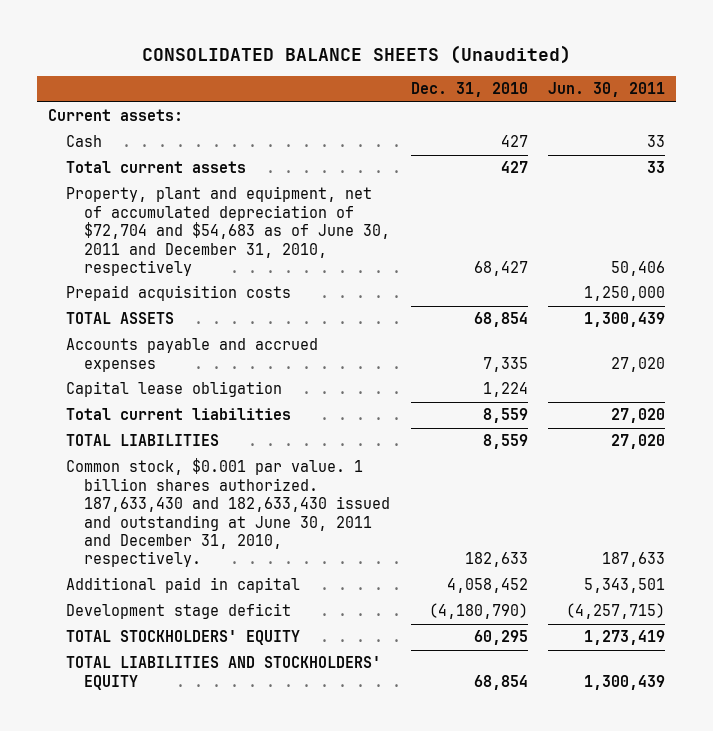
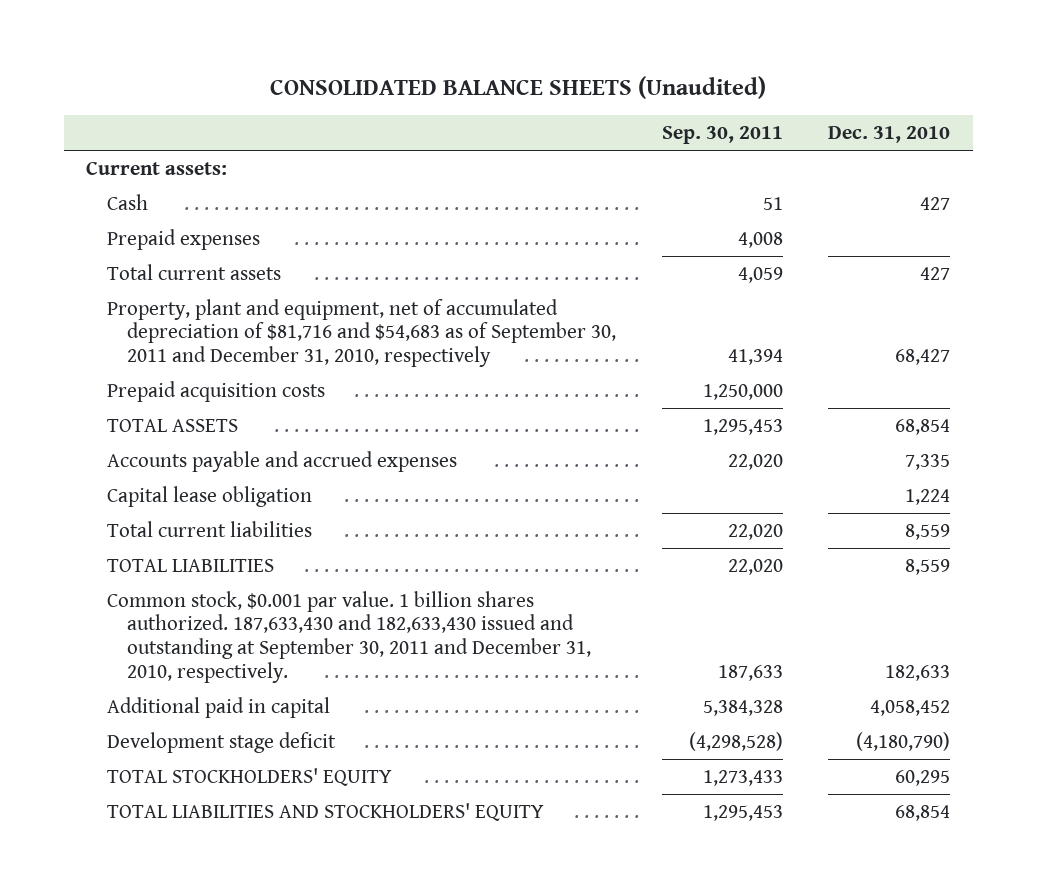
[548,82,666,98] Jun. 30, 2011 -> none
none -> [661,126,783,145] Sep. 30, 2011
none -> [106,228,260,250] Prepaid expenses
[66,186,391,277] Property, plant and equipment, net of accumulated depreciation of $72,704 and $54,683 as of June 30, 2011 and December 31, 2010, respectively -> [106,298,617,368] Property, plant and equipment, net of accumulated depreciation of $81,716 and $54,683 as of September 30, 2011 and December 31, 2010, respectively
[66,458,391,568] Common stock, $0.001 par value. 1 billion shares authorized. 187,633,430 and 182,633,430 issued and outstanding at June 30, 2011 and December 31, 2010, respectively. -> [106,590,592,683] Common stock, $0.001 par value. 1 billion shares authorized. 187,633,430 and 182,633,430 issued and outstanding at September 30, 2011 and December 31, 2010, respectively.

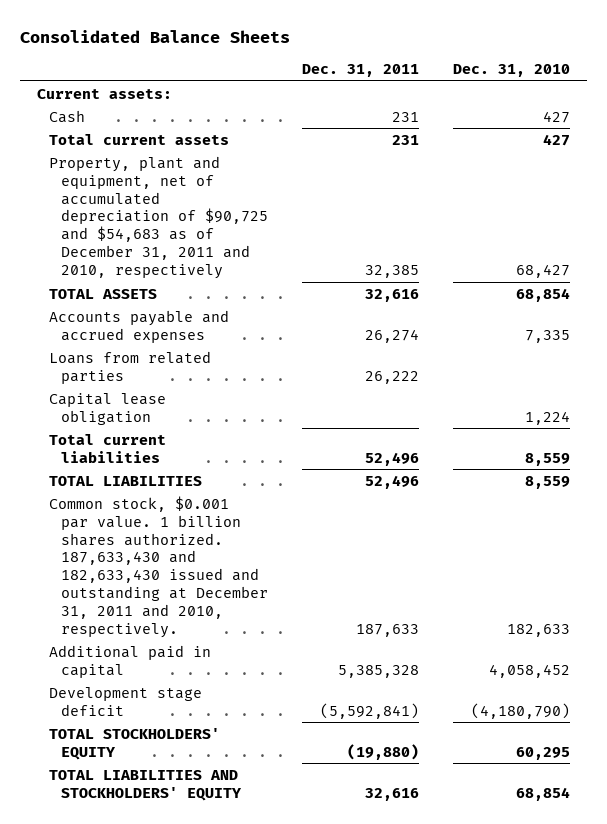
[270,76,767,100] CONSOLIDATED BALANCE SHEETS (Unaudited) -> [20,29,291,43] Consolidated Balance Sheets
[661,126,783,145] Sep. 30, 2011 -> none
none -> [302,64,420,78] Dec. 31, 2011
[106,228,260,250] Prepaid expenses -> none
[106,380,325,402] Prepaid acquisition costs -> none
[106,298,617,368] Property, plant and equipment, net of accumulated depreciation of $81,716 and $54,683 as of September 30, 2011 and December 31, 2010, respectively -> [49,155,269,279] Property, plant and equipment, net of accumulated depreciation of $90,725 and $54,683 as of December 31, 2011 and 2010, respectively
none -> [49,350,212,384] Loans from related parties
[106,590,592,683] Common stock, $0.001 par value. 1 billion shares authorized. 187,633,430 and 182,633,430 issued and outstanding at September 30, 2011 and December 31, 2010, respectively. -> [49,495,269,638] Common stock, $0.001 par value. 1 billion shares authorized. 187,633,430 and 182,633,430 issued and outstanding at December 31, 2011 and 2010, respectively.

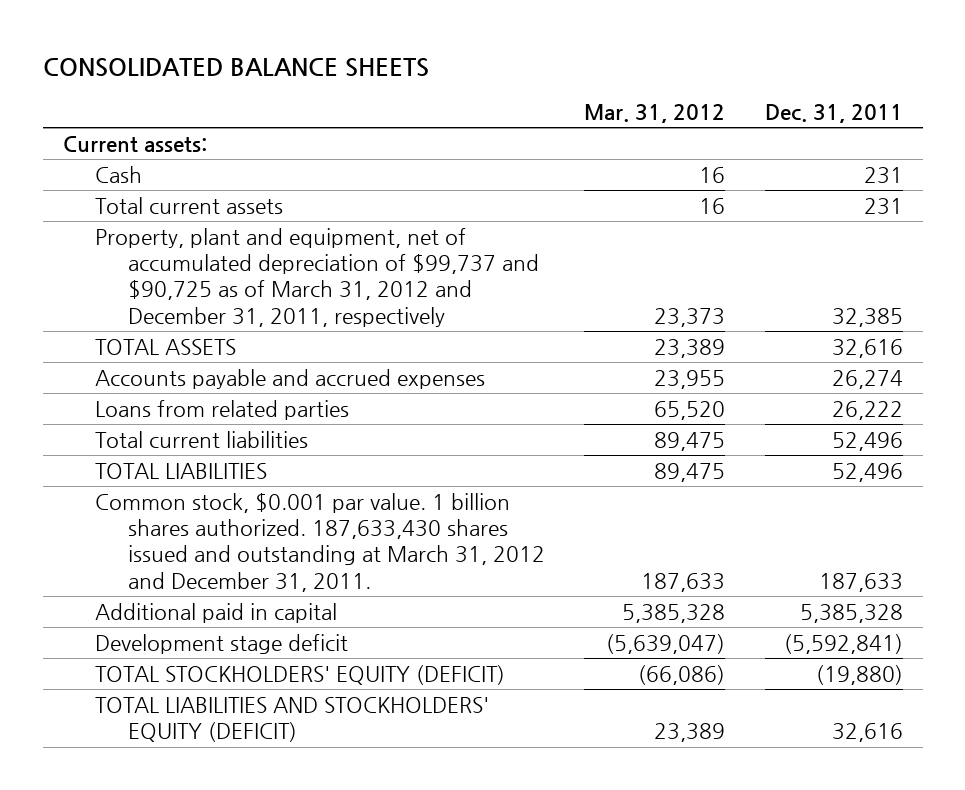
[20,29,291,43] Consolidated Balance Sheets -> [42,58,429,78] CONSOLIDATED BALANCE SHEETS
[452,64,570,78] Dec. 31, 2010 -> none
none -> [584,104,726,124] Mar. 31, 2012
[49,155,269,279] Property, plant and equipment, net of accumulated depreciation of $90,725 and $54,683 as of December 31, 2011 and 2010, respectively -> [95,228,539,327] Property, plant and equipment, net of accumulated depreciation of $99,737 and $90,725 as of March 31, 2012 and December 31, 2011, respectively
[49,392,167,425] Capital lease obligation -> none
[49,495,269,638] Common stock, $0.001 par value. 1 billion shares authorized. 187,633,430 and 182,633,430 issued and outstanding at December 31, 2011 and 2010, respectively. -> [95,493,545,592] Common stock, $0.001 par value. 1 billion shares authorized. 187,633,430 shares issued and outstanding at March 31, 2012 and December 31, 2011.
[49,727,221,760] TOTAL STOCKHOLDERS' EQUITY -> [95,665,506,686] TOTAL STOCKHOLDERS' EQUITY (DEFICIT)
[49,769,243,801] TOTAL LIABILITIES AND STOCKHOLDERS' EQUITY -> [95,697,490,743] TOTAL LIABILITIES AND STOCKHOLDERS' EQUITY (DEFICIT)

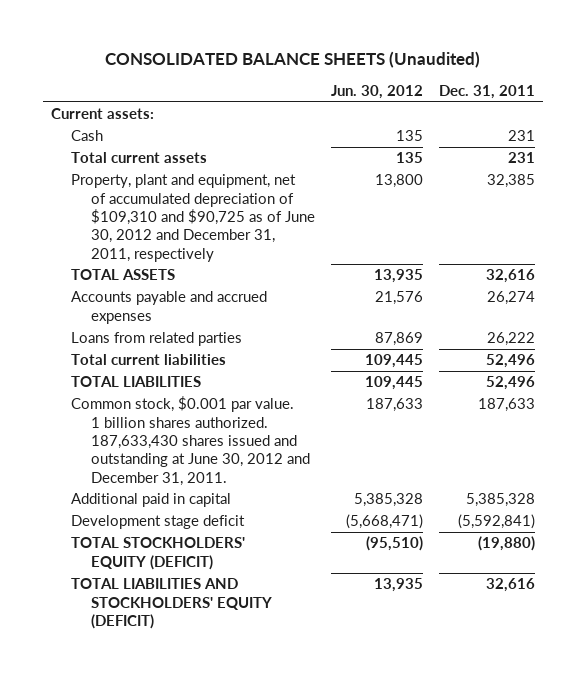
[42,58,429,78] CONSOLIDATED BALANCE SHEETS -> [104,51,480,69] CONSOLIDATED BALANCE SHEETS (Unaudited)
[584,104,726,124] Mar. 31, 2012 -> none
none -> [331,85,424,100] Jun. 30, 2012
[95,228,539,327] Property, plant and equipment, net of accumulated depreciation of $99,737 and $90,725 as of March 31, 2012 and December 31, 2011, respectively -> [70,174,316,262] Property, plant and equipment, net of accumulated depreciation of $109,310 and $90,725 as of June 30, 2012 and December 31, 2011, respectively
[95,493,545,592] Common stock, $0.001 par value. 1 billion shares authorized. 187,633,430 shares issued and outstanding at March 31, 2012 and December 31, 2011. -> [70,396,311,486] Common stock, $0.001 par value. 1 billion shares authorized. 187,633,430 shares issued and outstanding at June 30, 2012 and December 31, 2011.

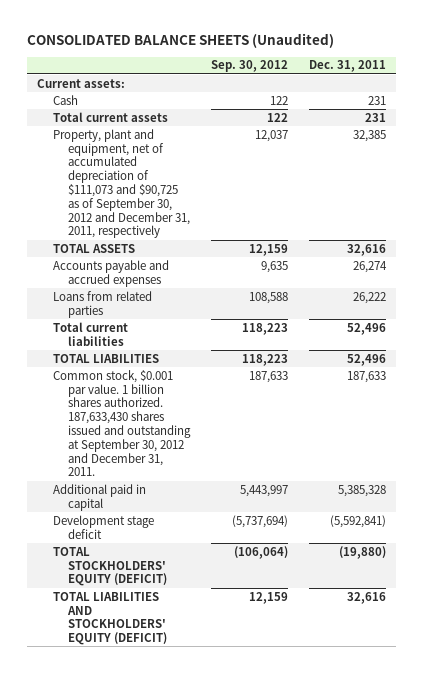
[331,85,424,100] Jun. 30, 2012 -> none
none -> [211,60,289,73] Sep. 30, 2012
[70,174,316,262] Property, plant and equipment, net of accumulated depreciation of $109,310 and $90,725 as of June 30, 2012 and December 31, 2011, respectively -> [52,128,191,239] Property, plant and equipment, net of accumulated depreciation of $111,073 and $90,725 as of September 30, 2012 and December 31, 2011, respectively
[70,396,311,486] Common stock, $0.001 par value. 1 billion shares authorized. 187,633,430 shares issued and outstanding at June 30, 2012 and December 31, 2011. -> [52,369,192,477] Common stock, $0.001 par value. 1 billion shares authorized. 187,633,430 shares issued and outstanding at September 30, 2012 and December 31, 2011.

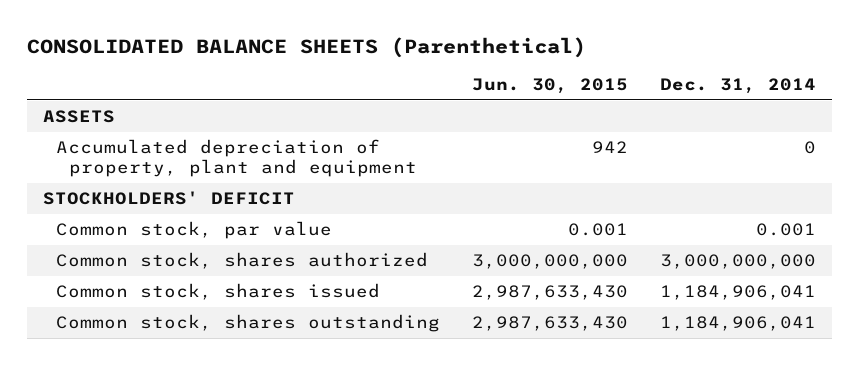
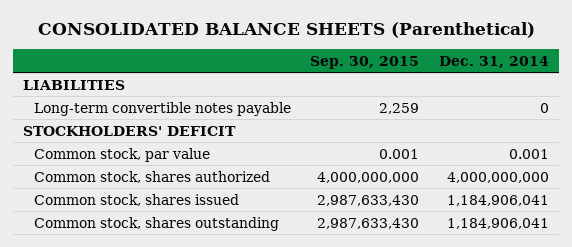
[471,78,628,95] Jun. 30, 2015 -> none
none -> [310,55,420,69] Sep. 30, 2015
[43,110,116,124] ASSETS -> none
[56,139,418,178] Accumulated depreciation of property, plant and equipment -> none
none -> [22,79,125,90] LIABILITIES
none -> [33,101,291,116] Long-term convertible notes payable
[659,254,816,270] 3,000,000,000 -> [447,171,550,183] 4,000,000,000

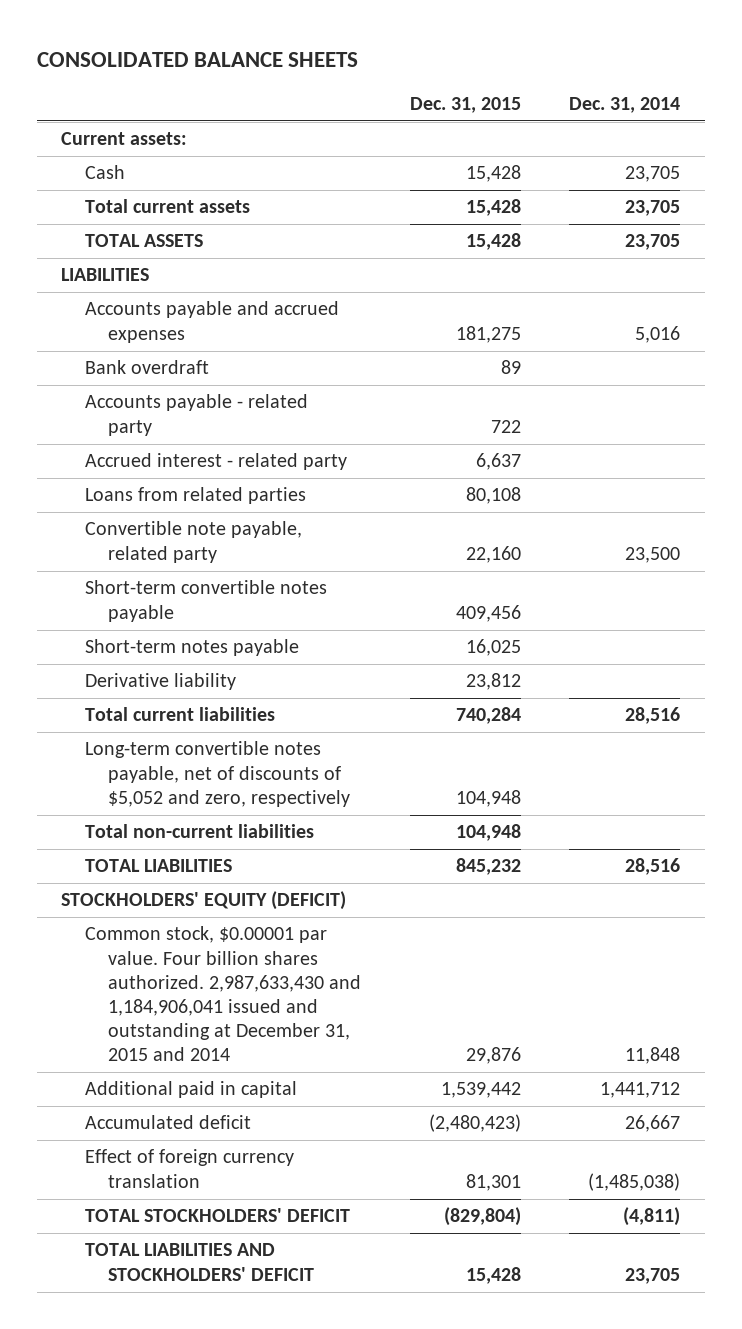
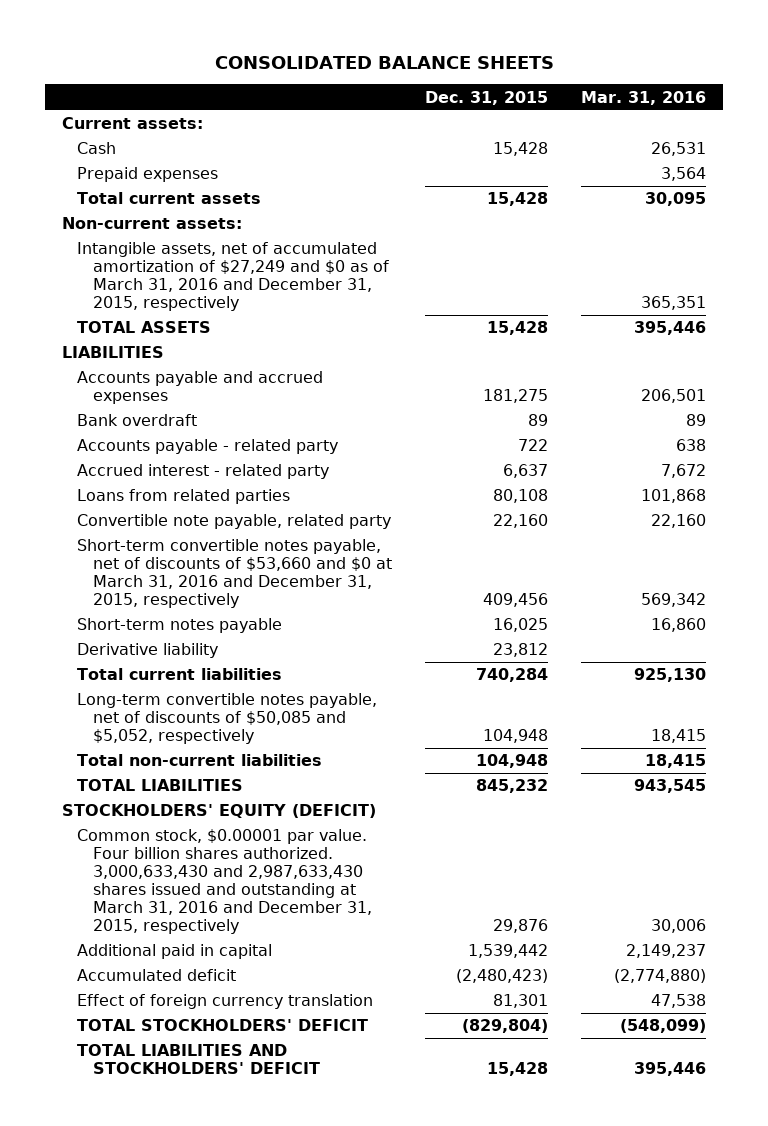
[569,97,681,114] Dec. 31, 2014 -> none
none -> [581,90,707,105] Mar. 31, 2016
none -> [77,167,219,183] Prepaid expenses
none -> [61,217,242,230] Non-current assets:
none -> [77,242,389,312] Intangible assets, net of accumulated amortization of $27,249 and $0 as of March 31, 2016 and December 31, 2015, respectively
[84,580,327,622] Short-term convertible notes payable -> [77,539,392,609] Short-term convertible notes payable, net of discounts of $53,660 and $0 at March 31, 2016 and December 31, 2015, respectively
[84,741,351,807] Long-term convertible notes payable, net of discounts of $5,052 and zero, respectively -> [77,693,378,745] Long-term convertible notes payable, net of discounts of $50,085 and $5,052, respectively
[84,926,362,1062] Common stock, $0.00001 par value. Four billion shares authorized. 2,987,633,430 and 1,184,906,041 issued and outstanding at December 31, 2015 and 2014 -> [77,829,372,935] Common stock, $0.00001 par value. Four billion shares authorized. 3,000,633,430 and 2,987,633,430 shares issued and outstanding at March 31, 2016 and December 31, 2015, respectively

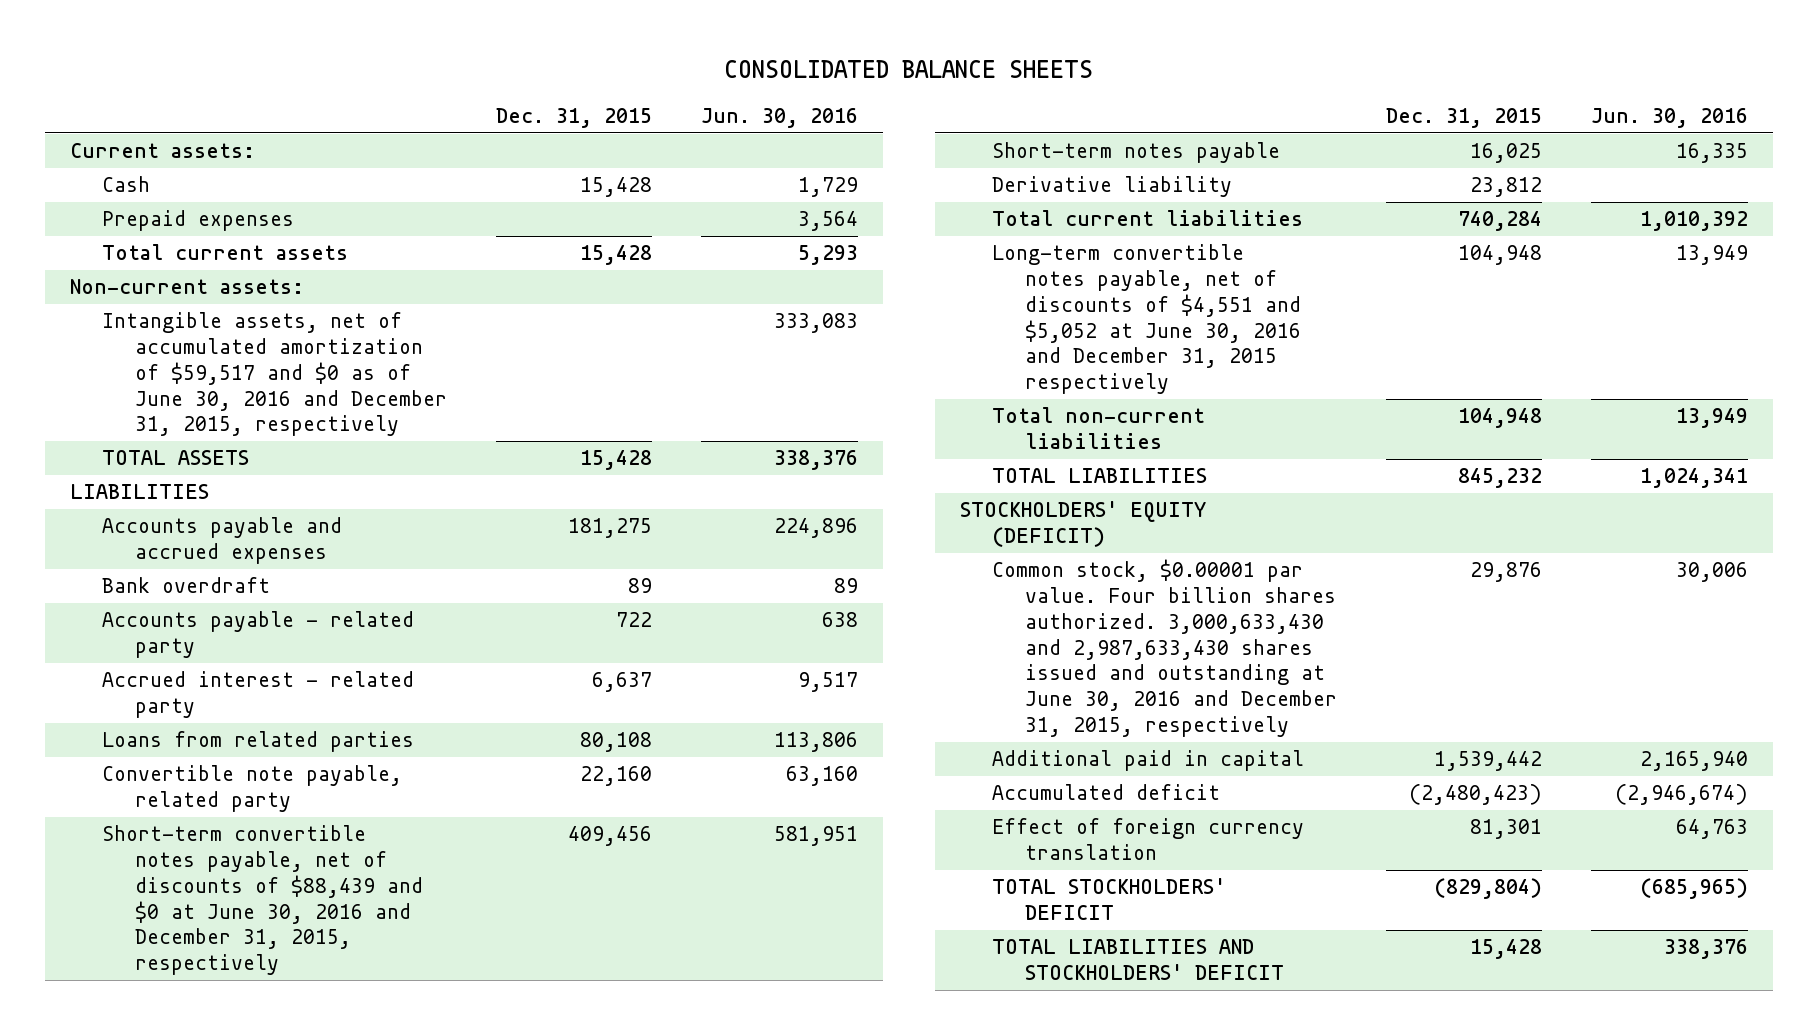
[581,90,707,105] Mar. 31, 2016 -> none
none -> [701,108,859,129] Jun. 30, 2016
[77,242,389,312] Intangible assets, net of accumulated amortization of $27,249 and $0 as of March 31, 2016 and December 31, 2015, respectively -> [102,312,447,437] Intangible assets, net of accumulated amortization of $59,517 and $0 as of June 30, 2016 and December 31, 2015, respectively
[77,539,392,609] Short-term convertible notes payable, net of discounts of $53,660 and $0 at March 31, 2016 and December 31, 2015, respectively -> [102,825,423,976] Short-term convertible notes payable, net of discounts of $88,439 and $0 at June 30, 2016 and December 31, 2015, respectively
[77,693,378,745] Long-term convertible notes payable, net of discounts of $50,085 and $5,052, respectively -> [992,244,1301,395] Long-term convertible notes payable, net of discounts of $4,551 and $5,052 at June 30, 2016 and December 31, 2015 respectively
[77,829,372,935] Common stock, $0.00001 par value. Four billion shares authorized. 3,000,633,430 and 2,987,633,430 shares issued and outstanding at March 31, 2016 and December 31, 2015, respectively -> [992,559,1337,737] Common stock, $0.00001 par value. Four billion shares authorized. 3,000,633,430 and 2,987,633,430 shares issued and outstanding at June 30, 2016 and December 31, 2015, respectively

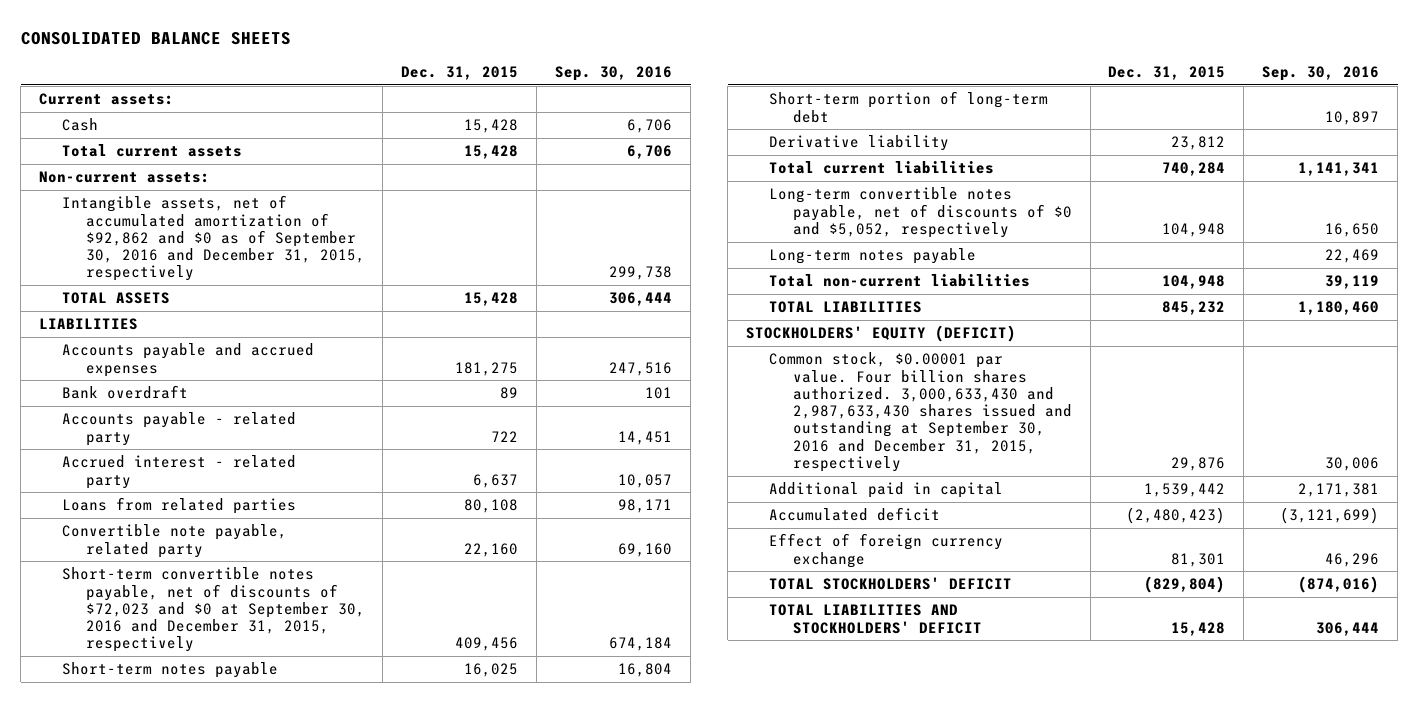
[701,108,859,129] Jun. 30, 2016 -> none
none -> [555,65,673,81] Sep. 30, 2016
[102,210,295,232] Prepaid expenses -> none
[102,312,447,437] Intangible assets, net of accumulated amortization of $59,517 and $0 as of June 30, 2016 and December 31, 2015, respectively -> [62,195,365,282] Intangible assets, net of accumulated amortization of $92,862 and $0 as of September 30, 2016 and December 31, 2015, respectively
[102,825,423,976] Short-term convertible notes payable, net of discounts of $88,439 and $0 at June 30, 2016 and December 31, 2015, respectively -> [62,567,365,653] Short-term convertible notes payable, net of discounts of $72,023 and $0 at September 30, 2016 and December 31, 2015, respectively
none -> [769,91,1049,123] Short-term portion of long-term debt
[992,244,1301,395] Long-term convertible notes payable, net of discounts of $4,551 and $5,052 at June 30, 2016 and December 31, 2015 respectively -> [769,187,1072,238] Long-term convertible notes payable, net of discounts of $0 and $5,052, respectively
none -> [769,248,977,265] Long-term notes payable
[992,559,1337,737] Common stock, $0.00001 par value. Four billion shares authorized. 3,000,633,430 and 2,987,633,430 shares issued and outstanding at June 30, 2016 and December 31, 2015, respectively -> [769,352,1072,472] Common stock, $0.00001 par value. Four billion shares authorized. 3,000,633,430 and 2,987,633,430 shares issued and outstanding at September 30, 2016 and December 31, 2015, respectively
[992,818,1305,861] Effect of foreign currency translation -> [769,533,1004,568] Effect of foreign currency exchange

